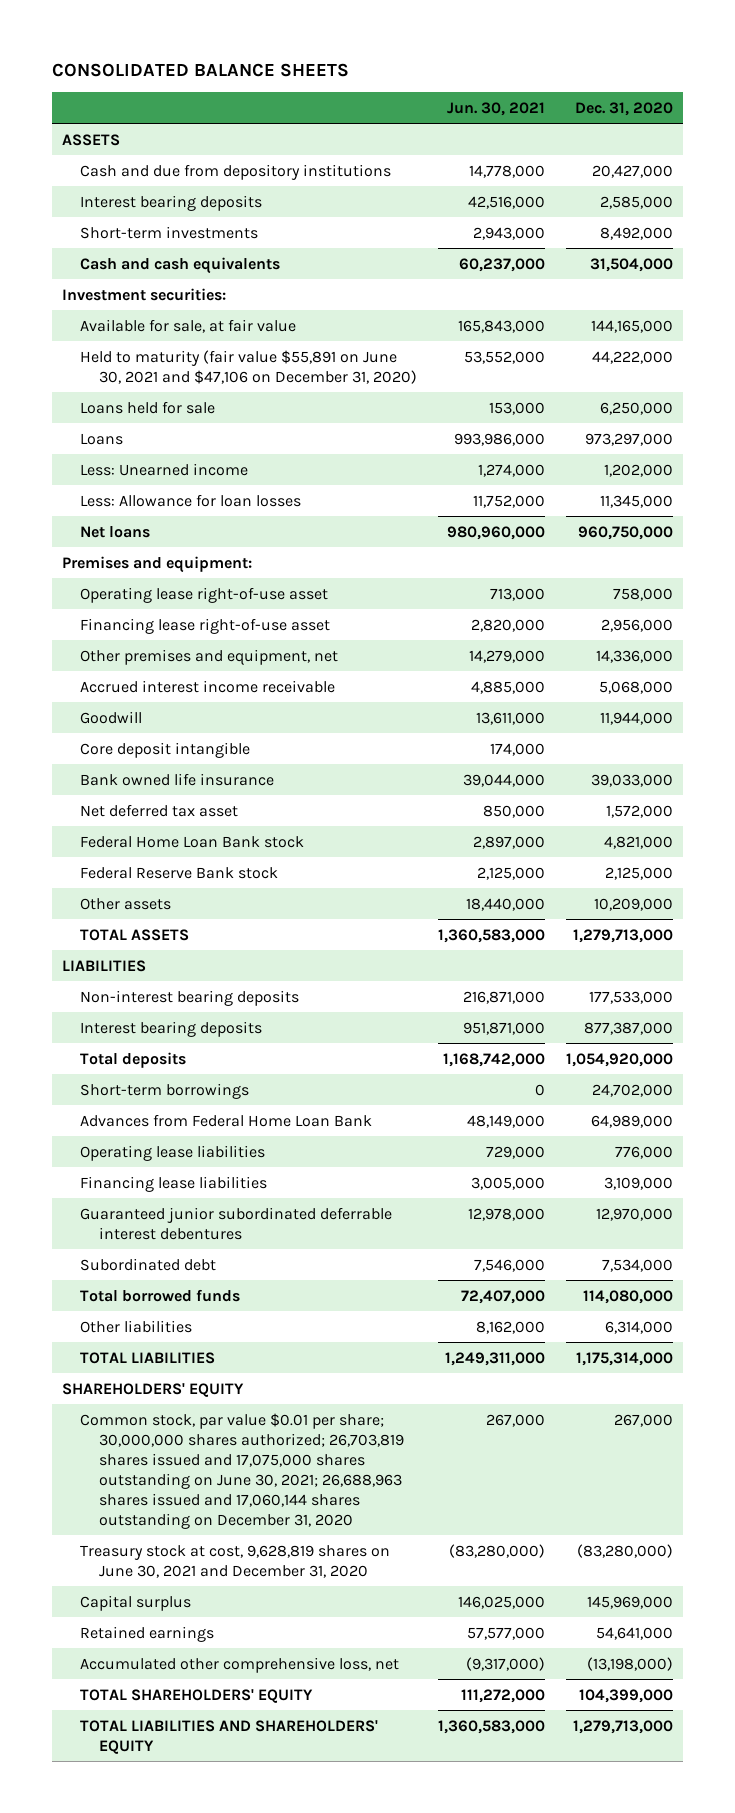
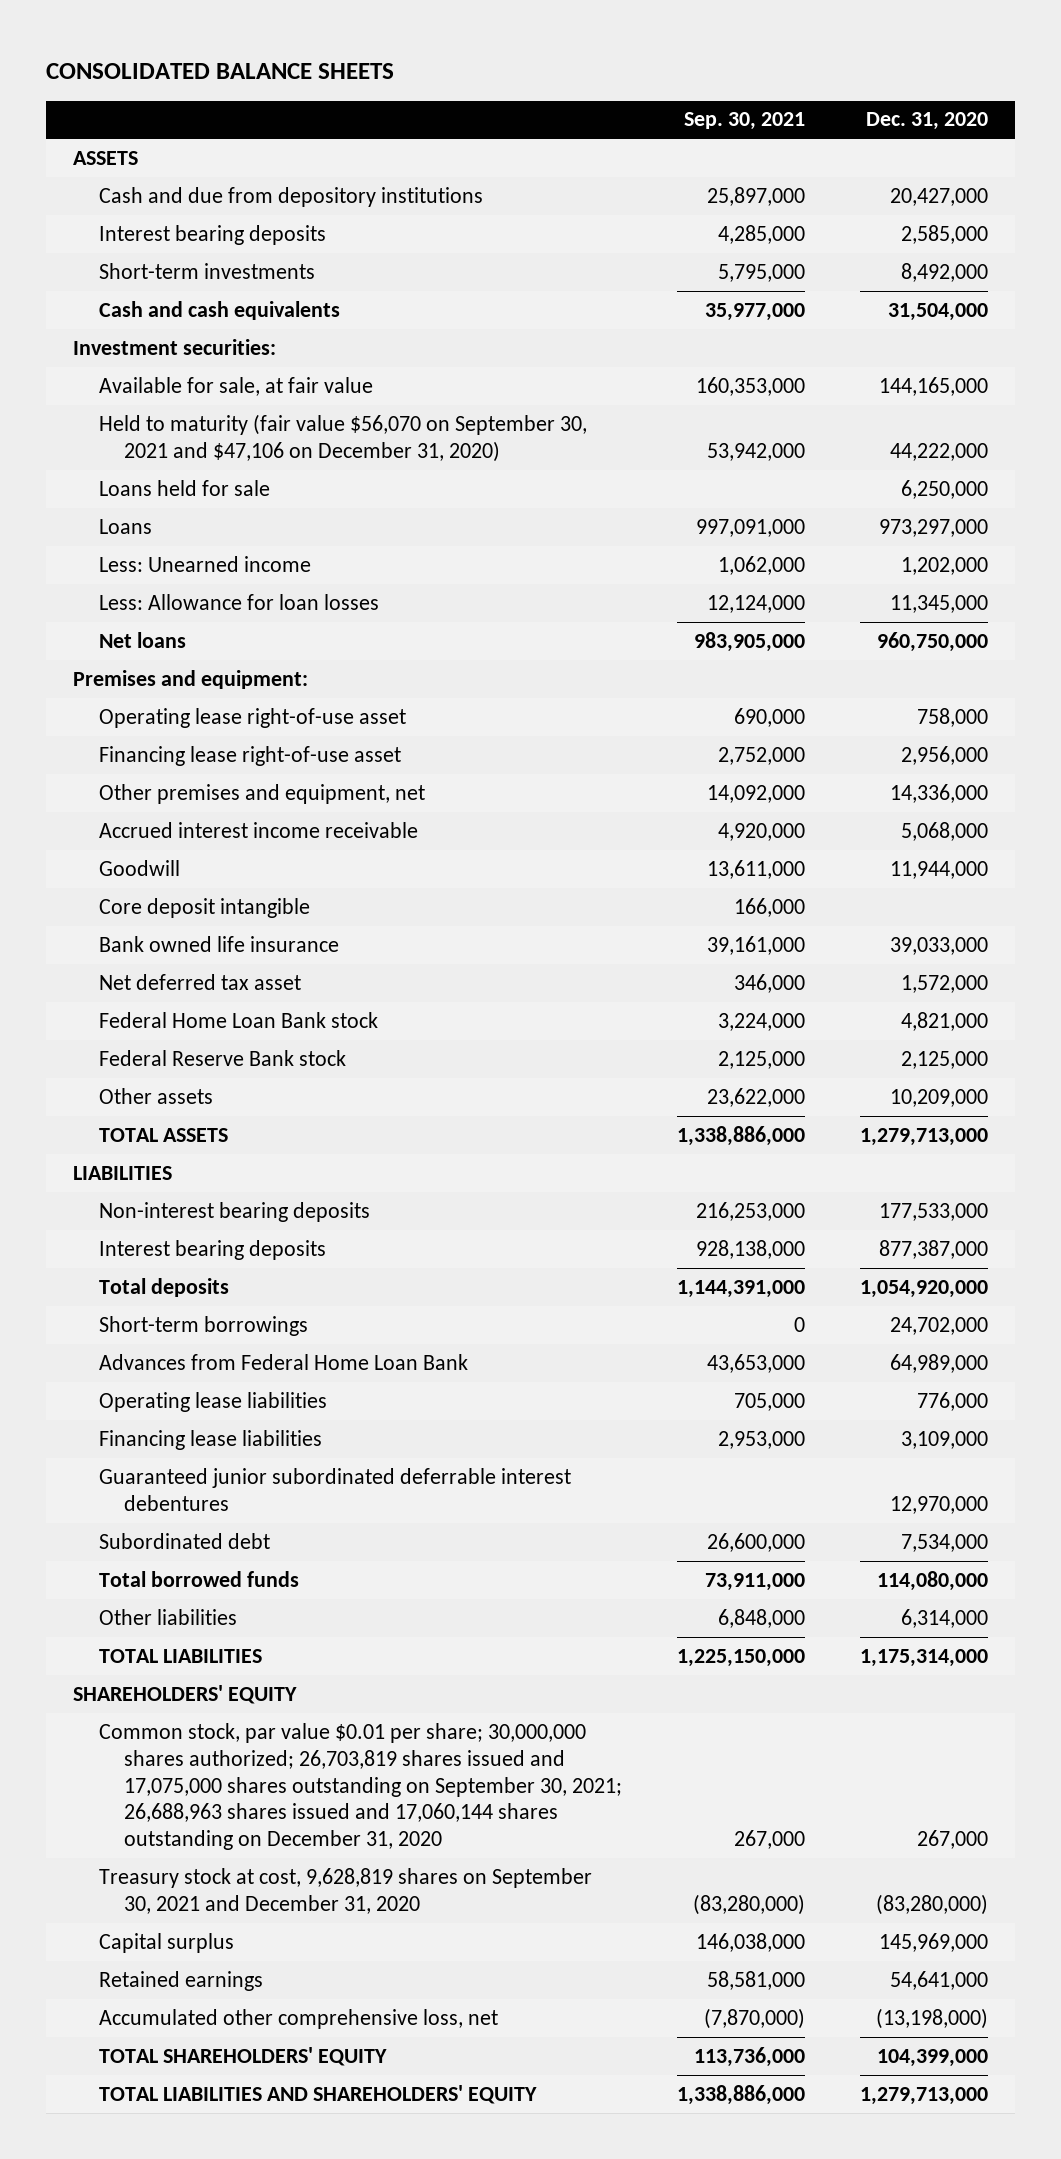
[446,101,545,116] Jun. 30, 2021 -> none
none -> [683,112,805,131] Sep. 30, 2021
[80,349,417,384] Held to maturity (fair value $55,891 on June 30, 2021 and $47,106 on December 31, 2020) -> [98,413,587,462] Held to maturity (fair value $56,070 on September 30, 2021 and $47,106 on December 31, 2020)
[80,1412,404,1529] Common stock, par value $0.01 per share; 30,000,000 shares authorized; 26,703,819 shares issued and 17,075,000 shares outstanding on June 30, 2021; 26,688,963 shares issued and 17,060,144 shares outstanding on December 31, 2020 -> [98,1722,623,1851] Common stock, par value $0.01 per share; 30,000,000 shares authorized; 26,703,819 shares issued and 17,075,000 shares outstanding on September 30, 2021; 26,688,963 shares issued and 17,060,144 shares outstanding on December 31, 2020
[80,1544,391,1578] Treasury stock at cost, 9,628,819 shares on June 30, 2021 and December 31, 2020 -> [98,1867,592,1914] Treasury stock at cost, 9,628,819 shares on September 30, 2021 and December 31, 2020

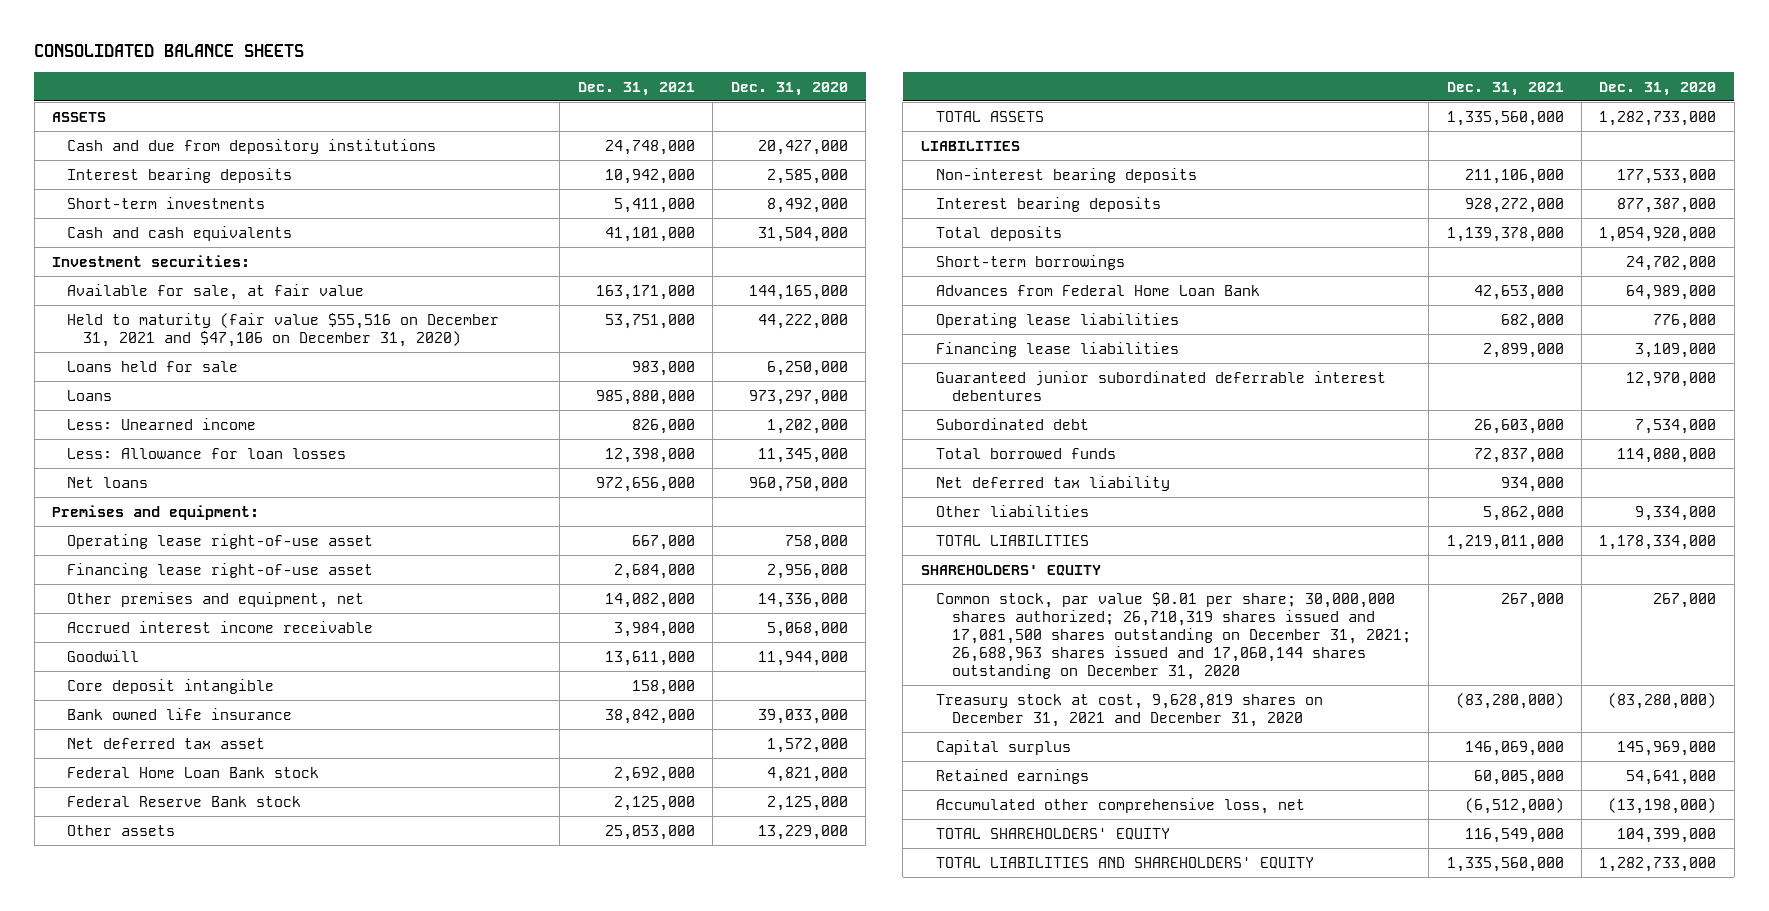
[683,112,805,131] Sep. 30, 2021 -> none
none -> [577,81,695,96] Dec. 31, 2021
[98,413,587,462] Held to maturity (fair value $56,070 on September 30, 2021 and $47,106 on December 31, 2020) -> [67,312,500,347] Held to maturity (fair value $55,516 on December 31, 2021 and $47,106 on December 31, 2020)
[889,1088,988,1107] 10,209,000 -> [757,824,848,840] 13,229,000
[859,1127,988,1146] 1,279,713,000 -> [1599,110,1717,126] 1,282,733,000
none -> [936,475,1171,491] Net deferred tax liability
[900,1608,988,1628] 6,314,000 -> [1635,505,1717,521] 9,334,000
[859,1648,988,1667] 1,175,314,000 -> [1599,534,1717,550] 1,178,334,000
[98,1722,623,1851] Common stock, par value $0.01 per share; 30,000,000 shares authorized; 26,703,819 shares issued and 17,075,000 shares outstanding on September 30, 2021; 26,688,963 shares issued and 17,060,144 shares outstanding on December 31, 2020 -> [936,591,1411,681] Common stock, par value $0.01 per share; 30,000,000 shares authorized; 26,710,319 shares issued and 17,081,500 shares outstanding on December 31, 2021; 26,688,963 shares issued and 17,060,144 shares outstanding on December 31, 2020
[98,1867,592,1914] Treasury stock at cost, 9,628,819 shares on September 30, 2021 and December 31, 2020 -> [936,693,1324,727] Treasury stock at cost, 9,628,819 shares on December 31, 2021 and December 31, 2020
[859,2086,988,2105] 1,279,713,000 -> [1599,856,1717,872] 1,282,733,000

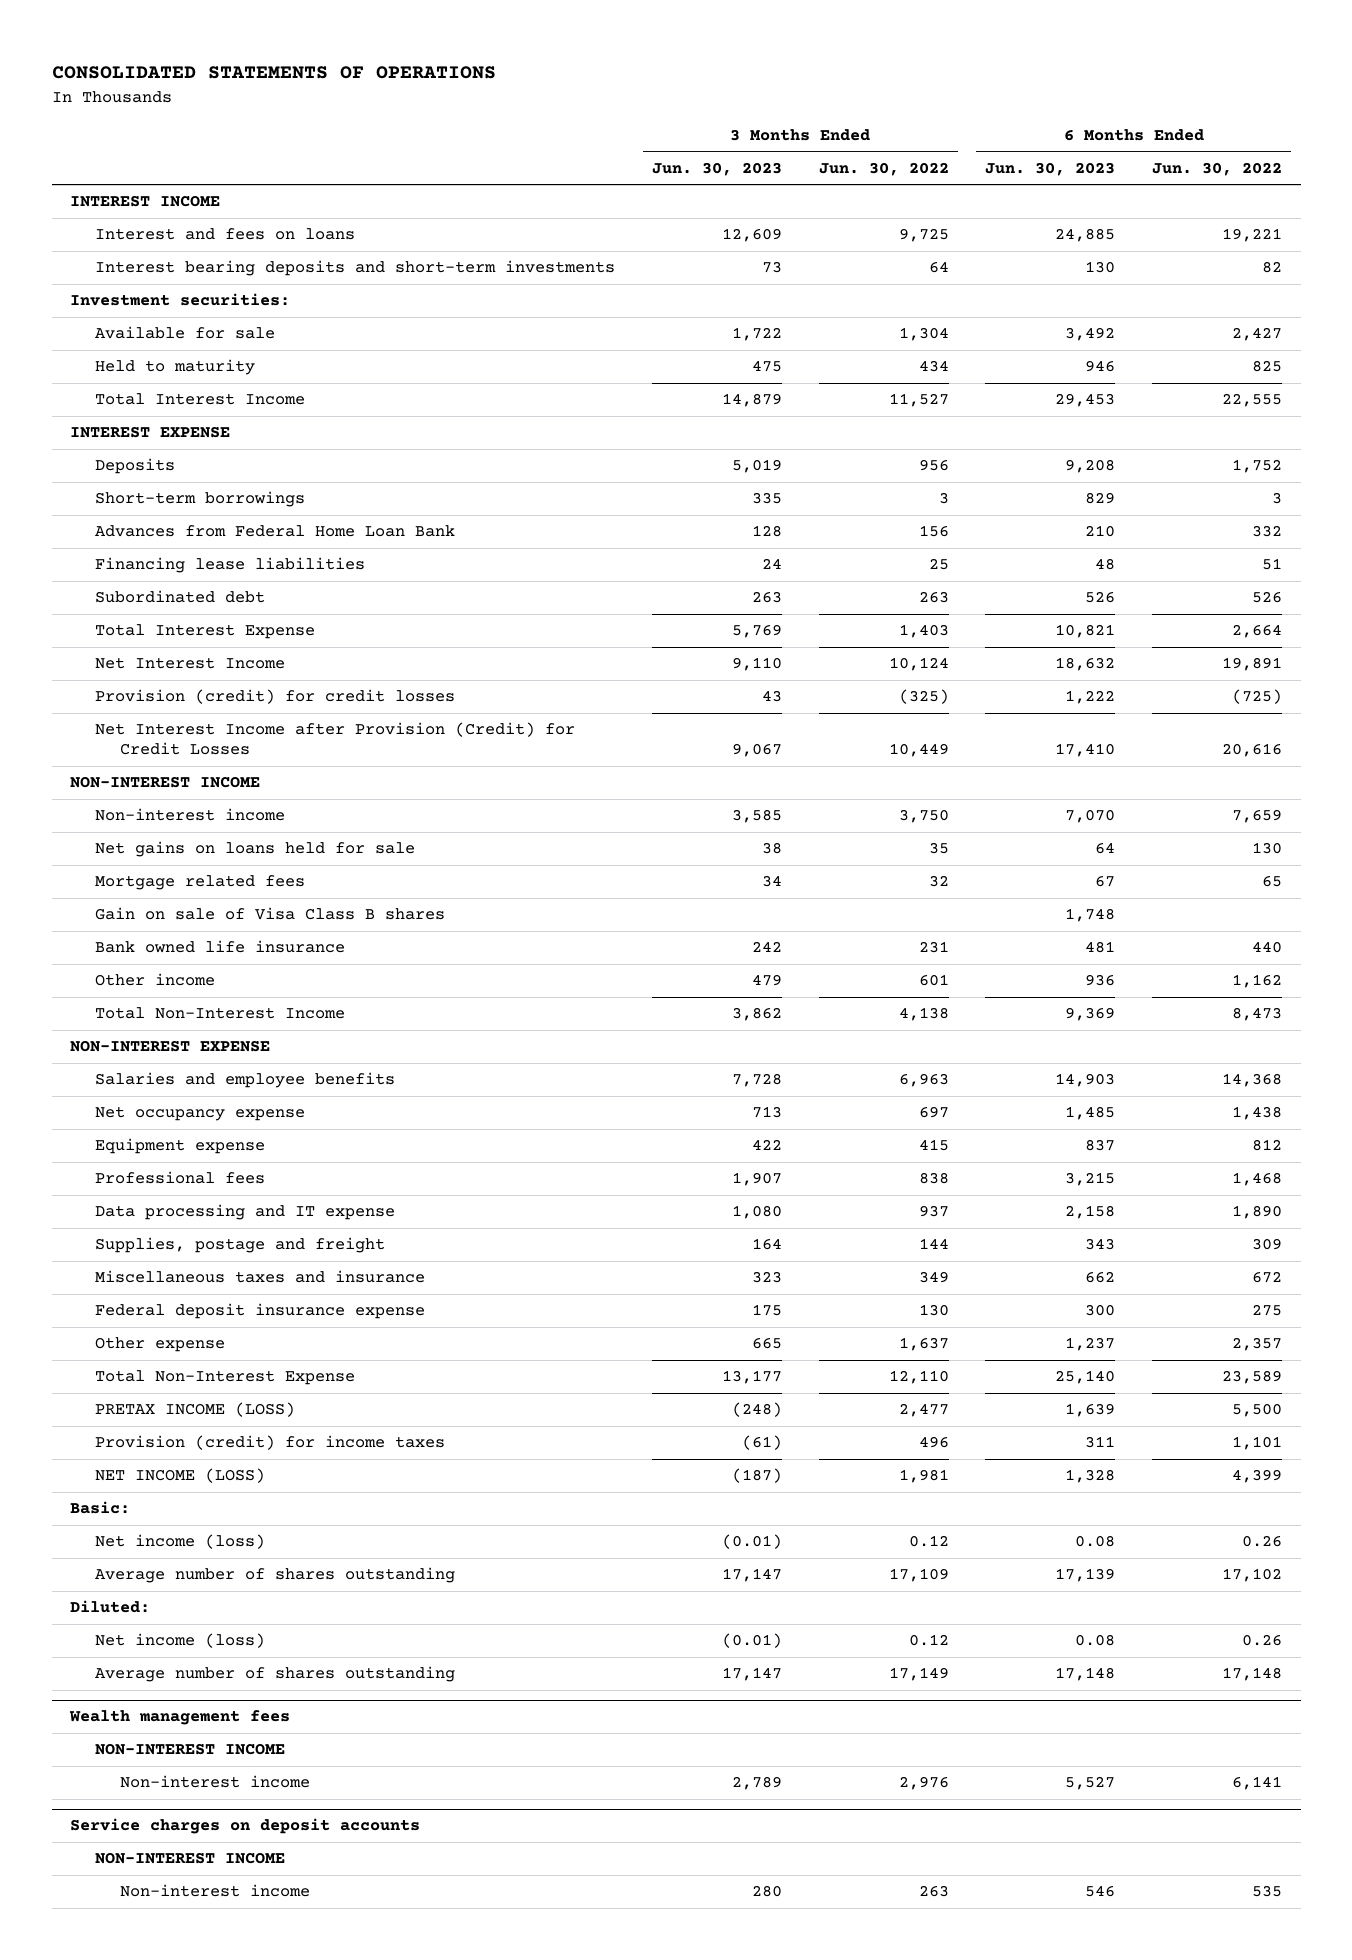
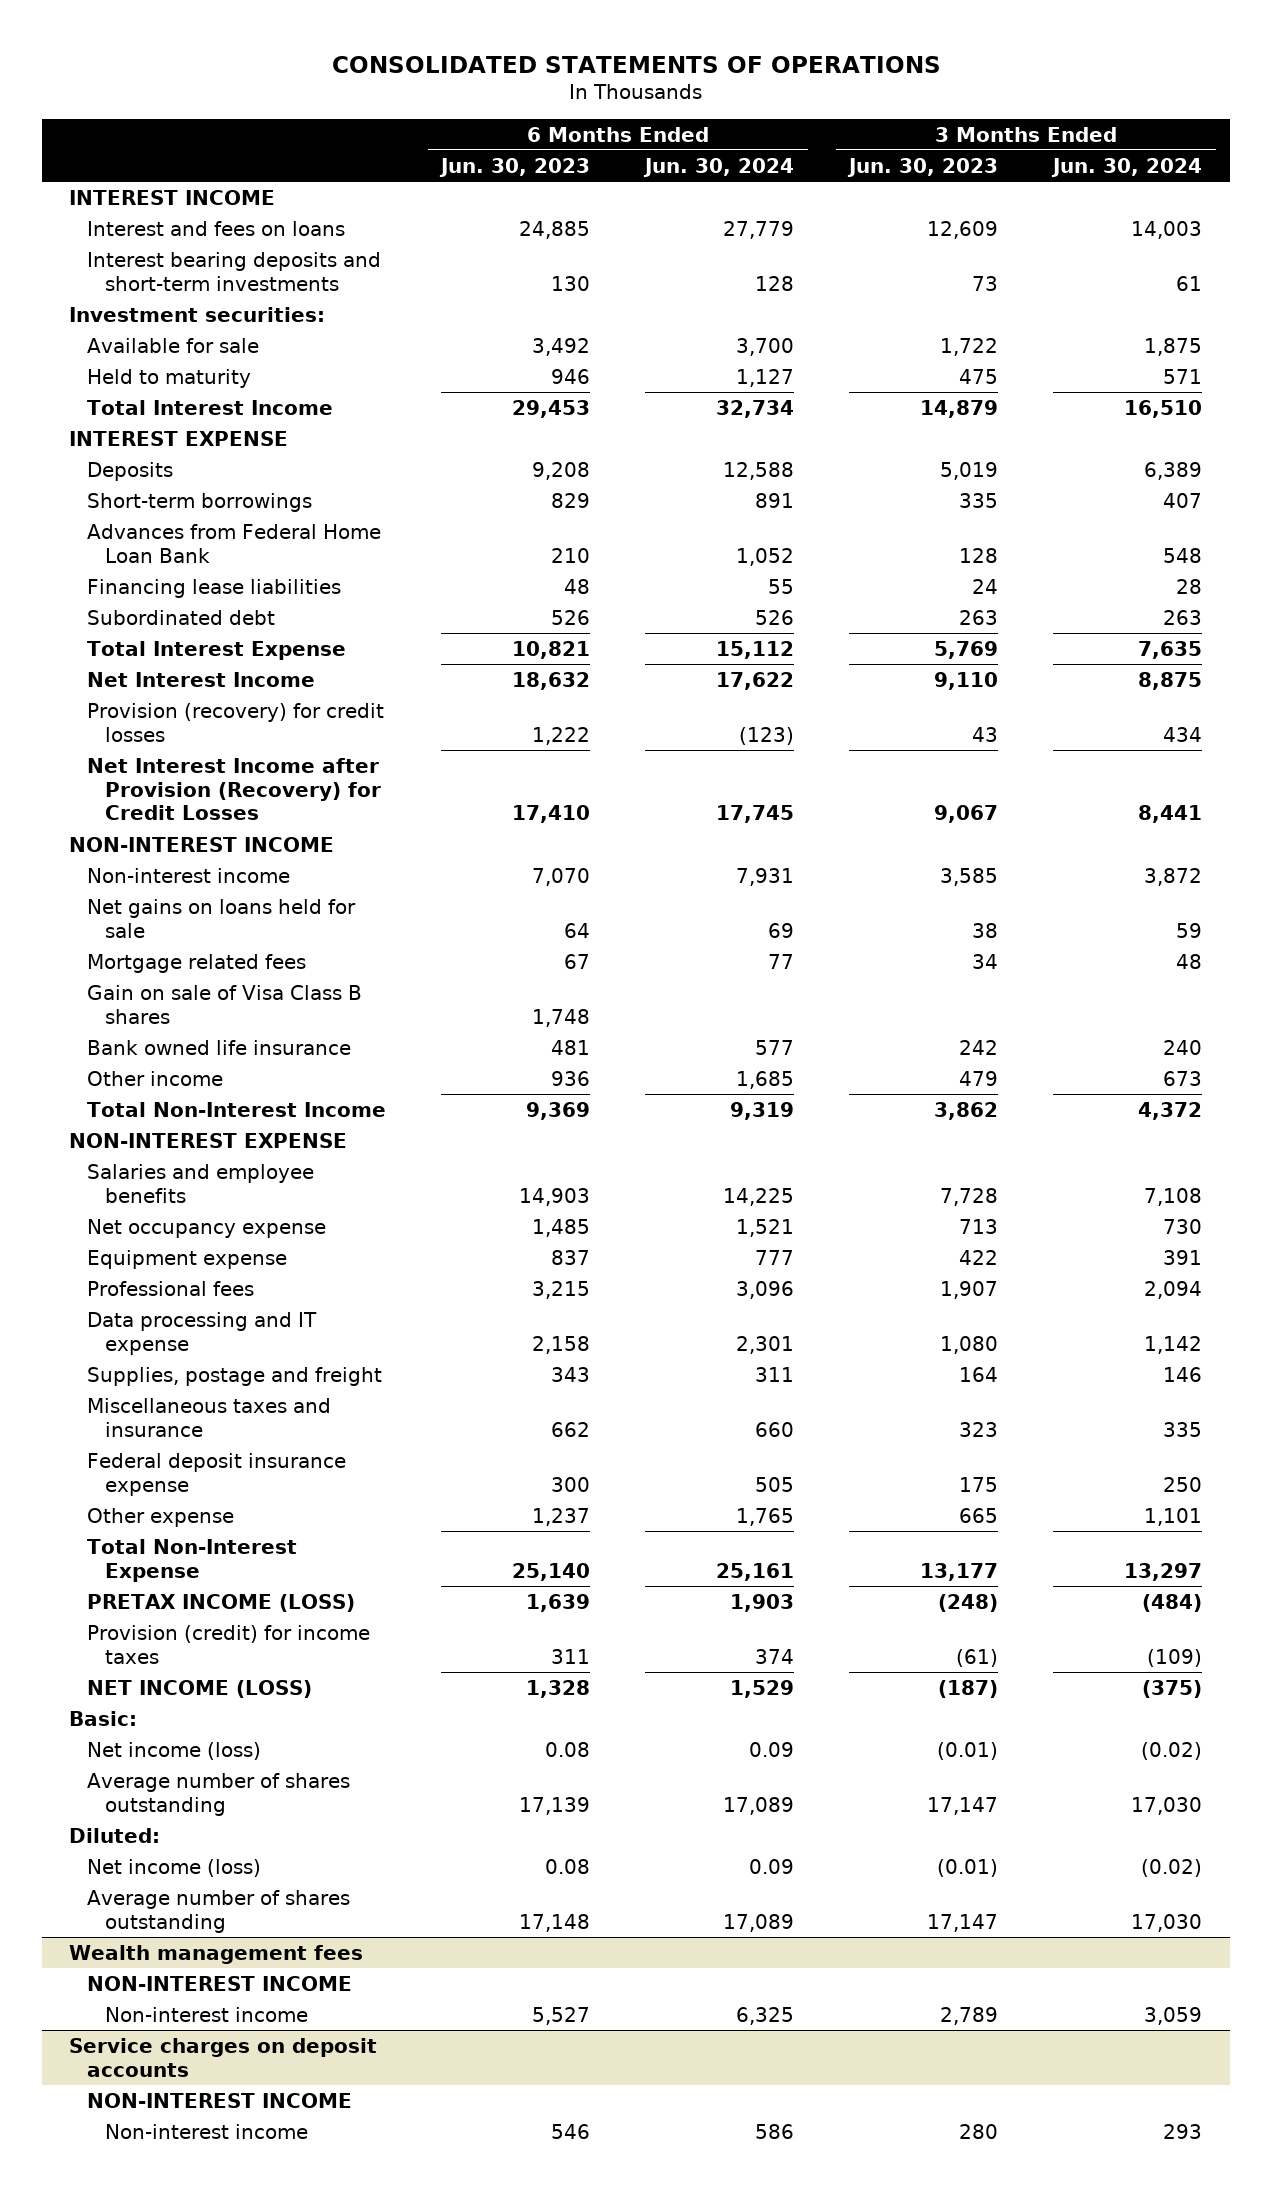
[818,161,949,176] Jun. 30, 2022 -> none
[1152,161,1283,176] Jun. 30, 2022 -> none
none -> [643,157,795,177] Jun. 30, 2024
none -> [1051,157,1203,177] Jun. 30, 2024
[95,689,456,705] Provision (credit) for credit losses -> [87,702,385,742] Provision (recovery) for credit losses
[95,722,576,756] Net Interest Income after Provision (Credit) for Credit Losses -> [87,757,382,821] Net Interest Income after Provision (Recovery) for Credit Losses

